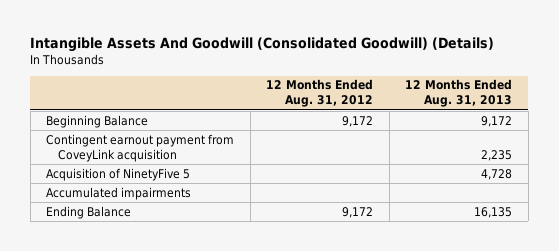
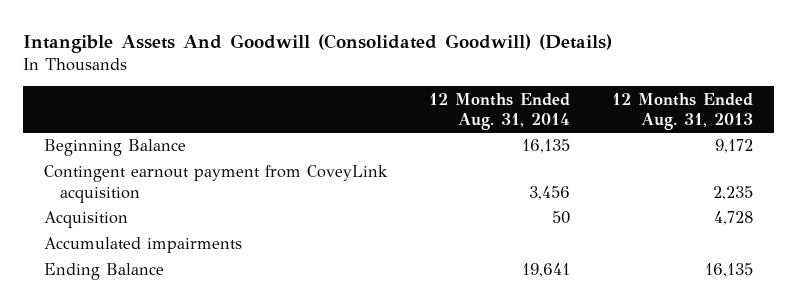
[266,79,374,108] 12 Months Ended Aug. 31, 2012 -> none
none -> [429,92,571,131] 12 Months Ended Aug. 31, 2014
[46,167,191,181] Acquisition of NinetyFive 5 -> [43,211,128,229] Acquisition

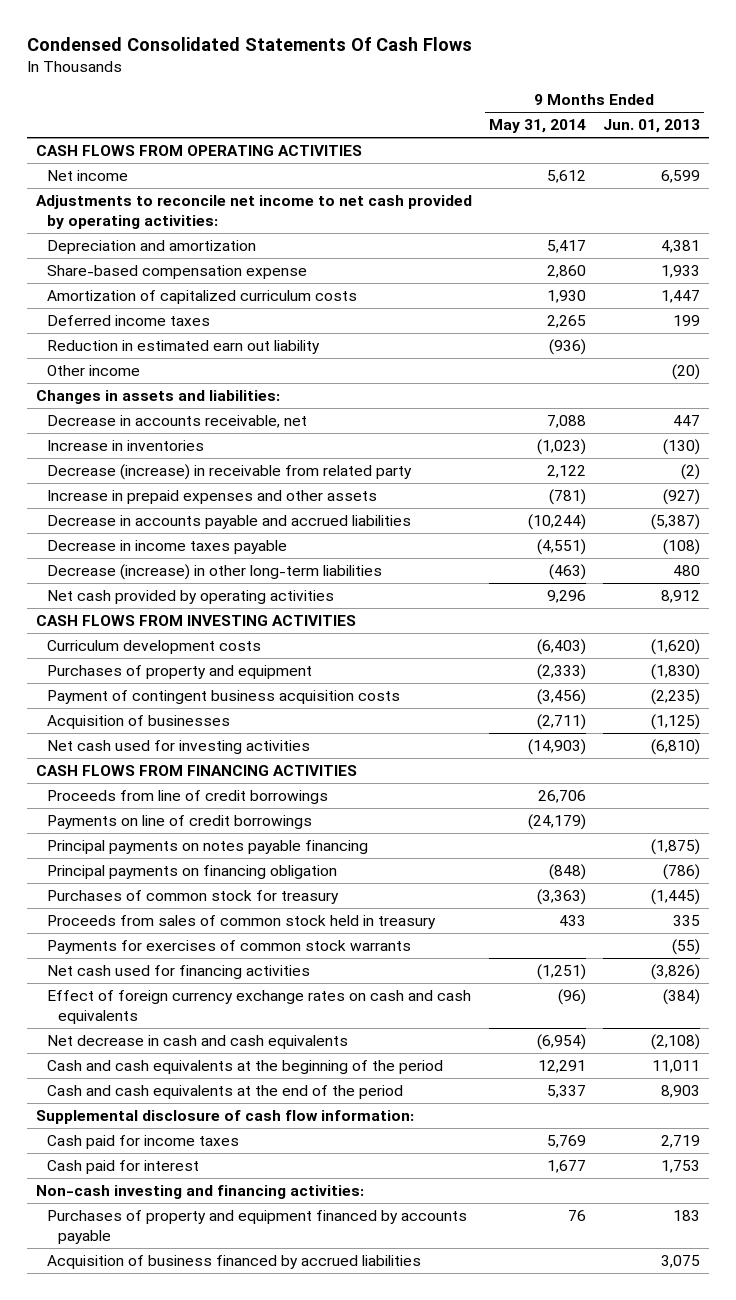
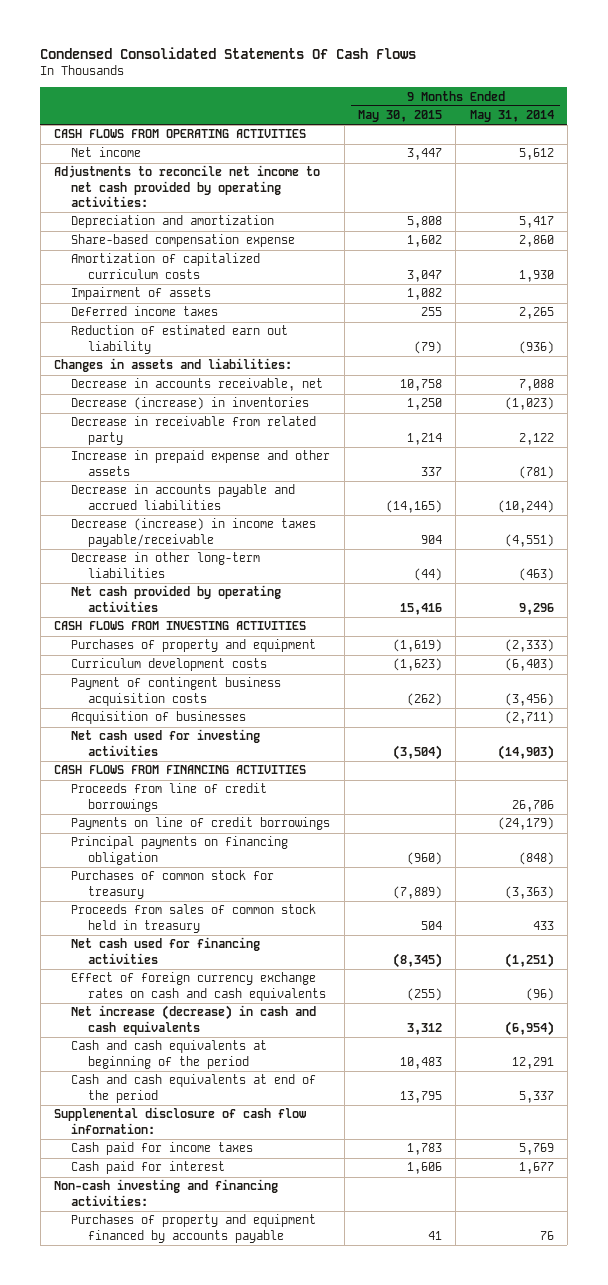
[602,119,700,134] Jun. 01, 2013 -> none
none -> [357,110,442,123] May 30, 2015
none -> [71,287,212,301] Impairment of assets
[46,364,140,376] Other income -> none
[46,339,320,354] Reduction in estimated earn out liability -> [71,325,289,354] Reduction of estimated earn out liability
[46,439,204,451] Increase in inventories -> [71,397,310,411] Decrease (increase) in inventories
[46,463,412,480] Decrease (increase) in receivable from related party -> [71,416,317,445] Decrease in receivable from related party
[46,489,377,504] Increase in prepaid expenses and other assets -> [71,450,331,476] Increase in prepaid expense and other assets
[46,539,287,554] Decrease in income taxes payable -> [71,518,317,547] Decrease (increase) in income taxes payable/receivable
[46,563,382,580] Decrease (increase) in other long-term liabilities -> [71,552,261,578] Decrease in other long-term liabilities
[46,639,261,654] Curriculum development costs -> [71,658,268,672] Curriculum development costs
[46,839,368,854] Principal payments on notes payable financing -> none
[46,939,411,954] Payments for exercises of common stock warrants -> none
[46,1034,348,1049] Net decrease in cash and cash equivalents -> [71,1005,317,1035] Net increase (decrease) in cash and cash equivalents
[46,1059,443,1074] Cash and cash equivalents at the beginning of the period -> [71,1040,268,1069] Cash and cash equivalents at beginning of the period
[46,1084,403,1099] Cash and cash equivalents at the end of the period -> [71,1074,317,1103] Cash and cash equivalents at end of the period
[46,1254,421,1269] Acquisition of business financed by accrued liabilities -> none

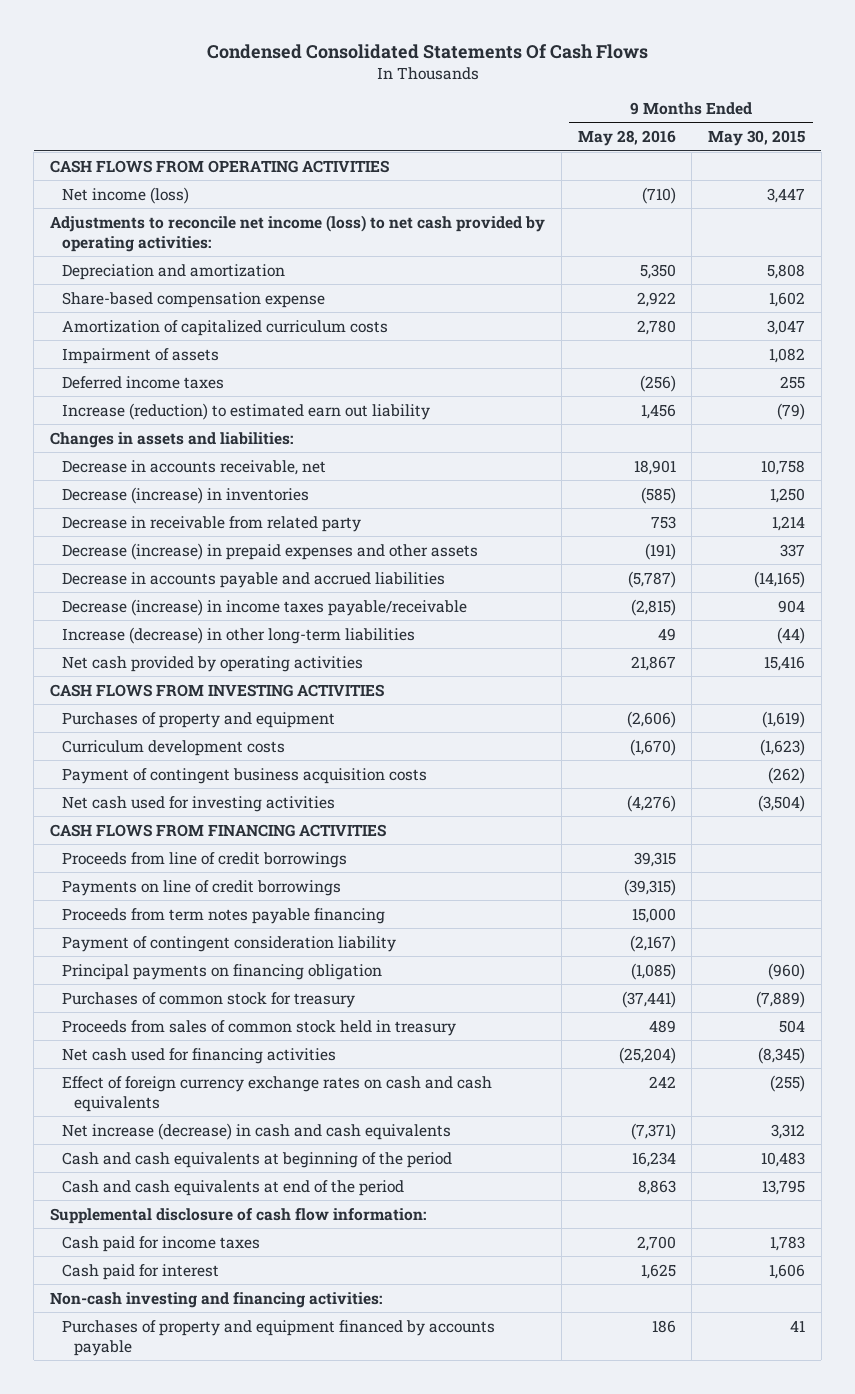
[469,110,554,123] May 31, 2014 -> none
none -> [577,130,676,147] May 28, 2016
[71,147,142,158] Net income -> [61,186,189,204] Net income (loss)
[54,165,321,208] Adjustments to reconcile net income to net cash provided by operating activities: -> [50,214,546,252] Adjustments to reconcile net income (loss) to net cash provided by operating activities:
[71,325,289,354] Reduction of estimated earn out liability -> [61,402,430,420] Increase (reduction) to estimated earn out liability
[71,450,331,476] Increase in prepaid expense and other assets -> [61,542,478,560] Decrease (increase) in prepaid expenses and other assets
[71,552,261,578] Decrease in other long-term liabilities -> [61,626,415,644] Increase (decrease) in other long-term liabilities
[71,711,247,725] Acquisition of businesses -> none
none -> [61,907,385,924] Proceeds from term notes payable financing
none -> [61,935,396,952] Payment of contingent consideration liability

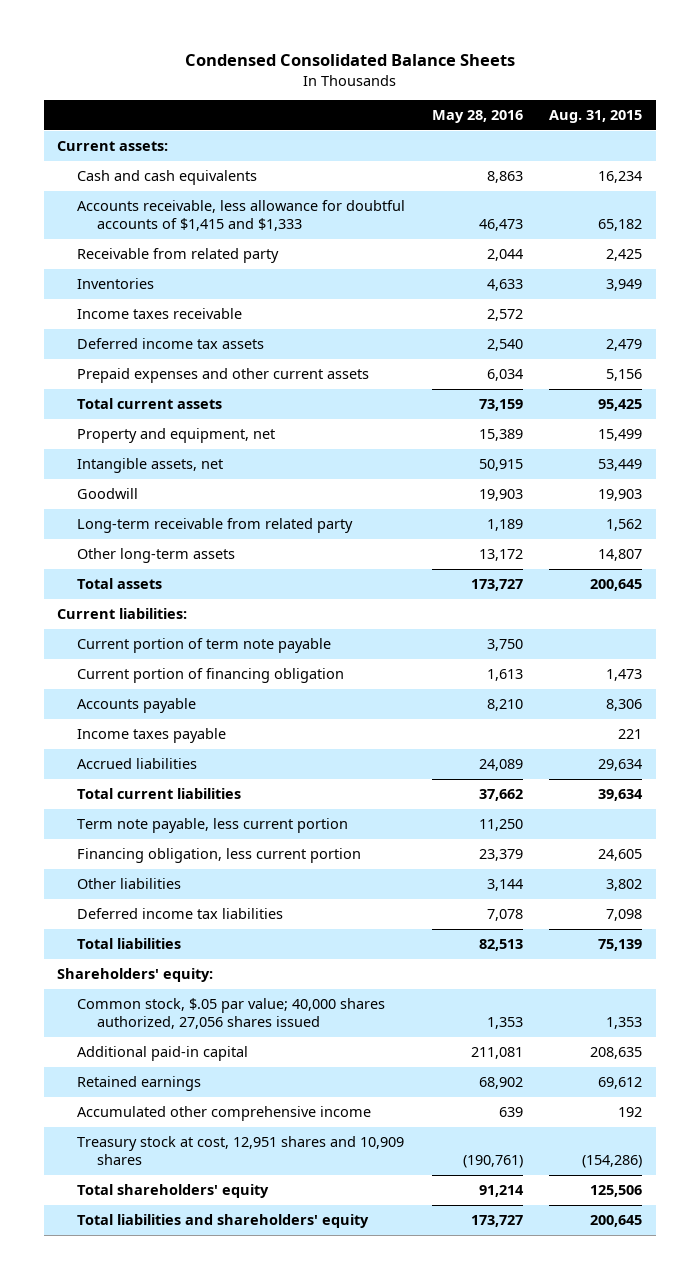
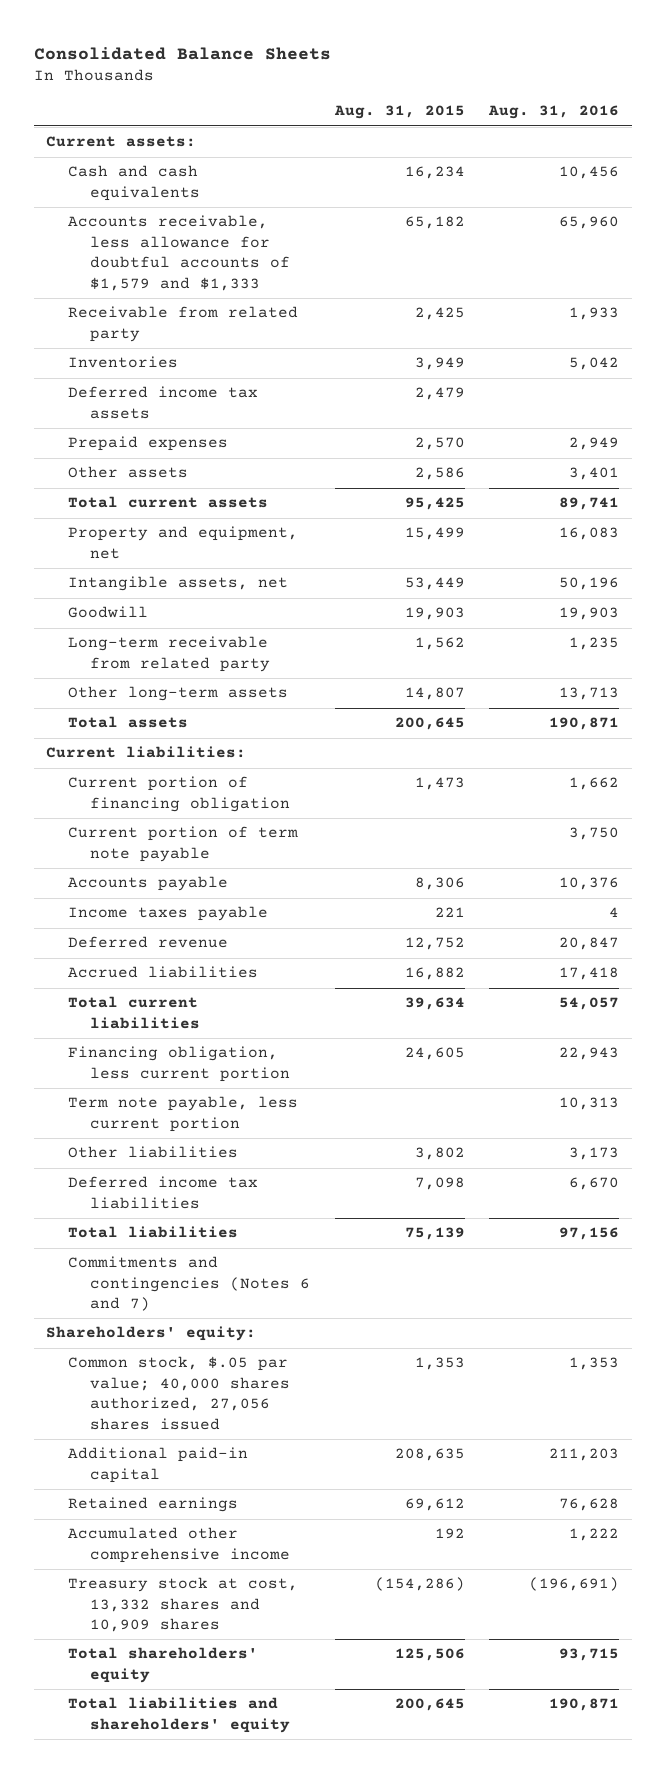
[184,54,515,67] Condensed Consolidated Balance Sheets -> [34,46,332,60] Consolidated Balance Sheets
[431,110,523,124] May 28, 2016 -> none
none -> [488,105,620,120] Aug. 31, 2016
[76,200,405,232] Accounts receivable, less allowance for doubtful accounts of $1,415 and $1,333 -> [68,215,291,291] Accounts receivable, less allowance for doubtful accounts of $1,579 and $1,333
[76,308,242,320] Income taxes receivable -> none
[76,368,369,384] Prepaid expenses and other current assets -> none
none -> [68,436,229,452] Prepaid expenses
none -> [68,466,189,479] Other assets
[76,638,331,654] Current portion of term note payable -> [68,826,299,862] Current portion of term note payable
none -> [68,936,229,949] Deferred revenue
[598,759,643,772] 29,634 -> [404,967,465,981] 16,882
[76,818,348,834] Term note payable, less current portion -> [68,1096,299,1132] Term note payable, less current portion
none -> [68,1256,311,1312] Commitments and contingencies (Notes 6 and 7)
[76,1136,404,1166] Treasury stock at cost, 12,951 shares and 10,909 shares -> [68,1577,299,1633] Treasury stock at cost, 13,332 shares and 10,909 shares

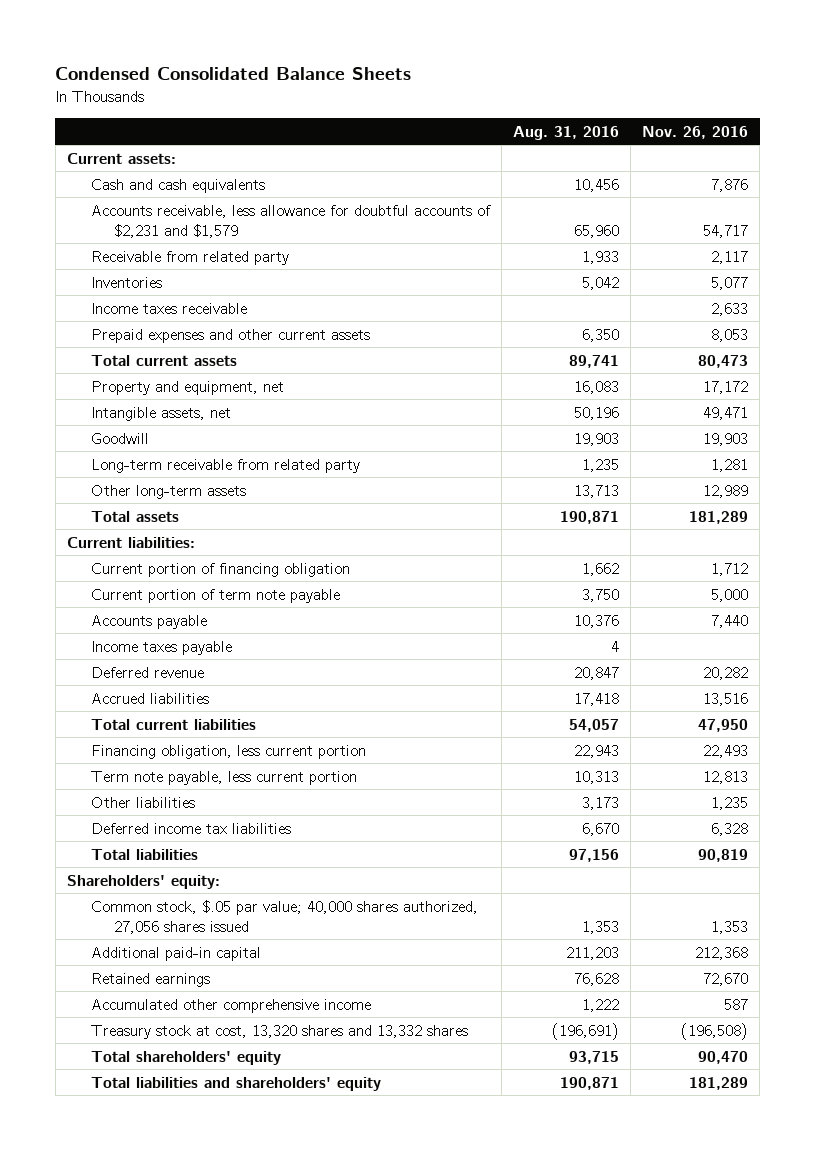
[34,46,332,60] Consolidated Balance Sheets -> [55,67,412,81] Condensed Consolidated Balance Sheets
[333,105,465,120] Aug. 31, 2015 -> none
none -> [642,125,749,139] Nov. 26, 2016
[68,215,291,291] Accounts receivable, less allowance for doubtful accounts of $1,579 and $1,333 -> [90,204,491,238] Accounts receivable, less allowance for doubtful accounts of $2,231 and $1,579
[68,386,259,419] Deferred income tax assets -> none
[68,436,229,452] Prepaid expenses -> none
[68,466,189,479] Other assets -> none
none -> [90,302,247,314] Income taxes receivable
none -> [90,328,370,343] Prepaid expenses and other current assets
[68,1256,311,1312] Commitments and contingencies (Notes 6 and 7) -> none
[68,1577,299,1633] Treasury stock at cost, 13,332 shares and 10,909 shares -> [90,1024,468,1039] Treasury stock at cost, 13,320 shares and 13,332 shares

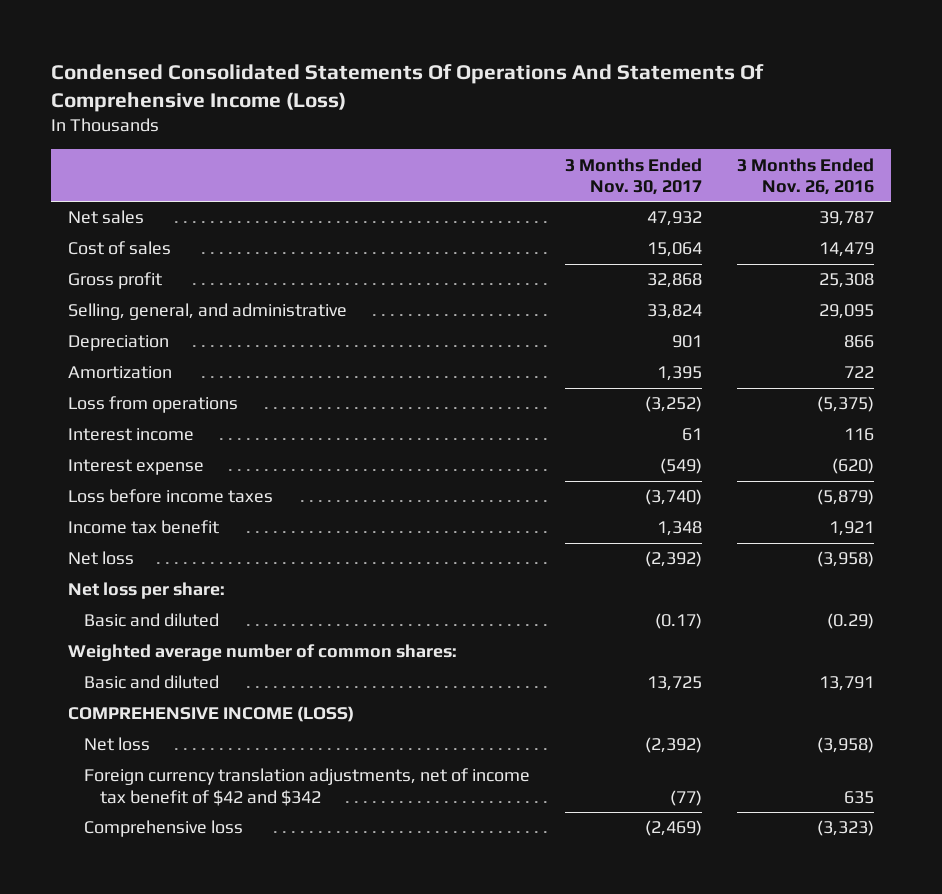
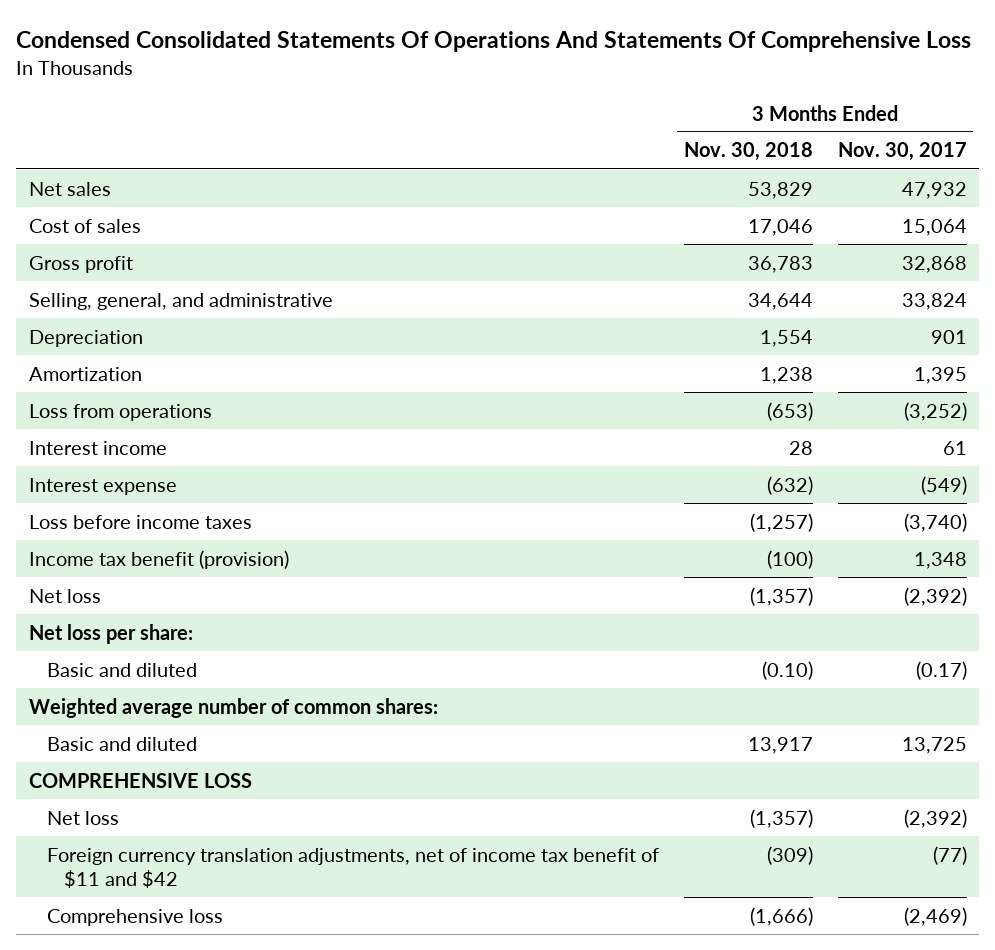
[50,63,764,112] Condensed Consolidated Statements Of Operations And Statements Of Comprehensive Income (Loss) -> [16,30,972,52] Condensed Consolidated Statements Of Operations And Statements Of Comprehensive Loss
[736,157,874,195] 3 Months Ended Nov. 26, 2016 -> none
none -> [683,142,813,162] Nov. 30, 2018
[68,520,220,535] Income tax benefit -> [28,549,289,569] Income tax benefit (provision)
[68,706,355,723] COMPREHENSIVE INCOME (LOSS) -> [28,772,252,788] COMPREHENSIVE LOSS
[84,768,531,806] Foreign currency translation adjustments, net of income tax benefit of $42 and $342 -> [46,847,659,888] Foreign currency translation adjustments, net of income tax benefit of $11 and $42

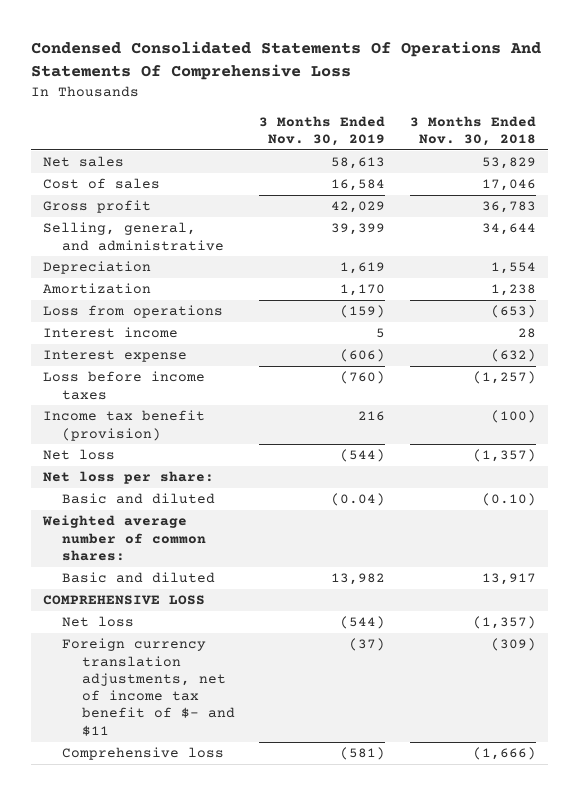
[837,142,967,162] Nov. 30, 2017 -> none
none -> [259,115,386,147] 3 Months Ended Nov. 30, 2019
[46,847,659,888] Foreign currency translation adjustments, net of income tax benefit of $11 and $42 -> [62,638,235,736] Foreign currency translation adjustments, net of income tax benefit of $- and $11

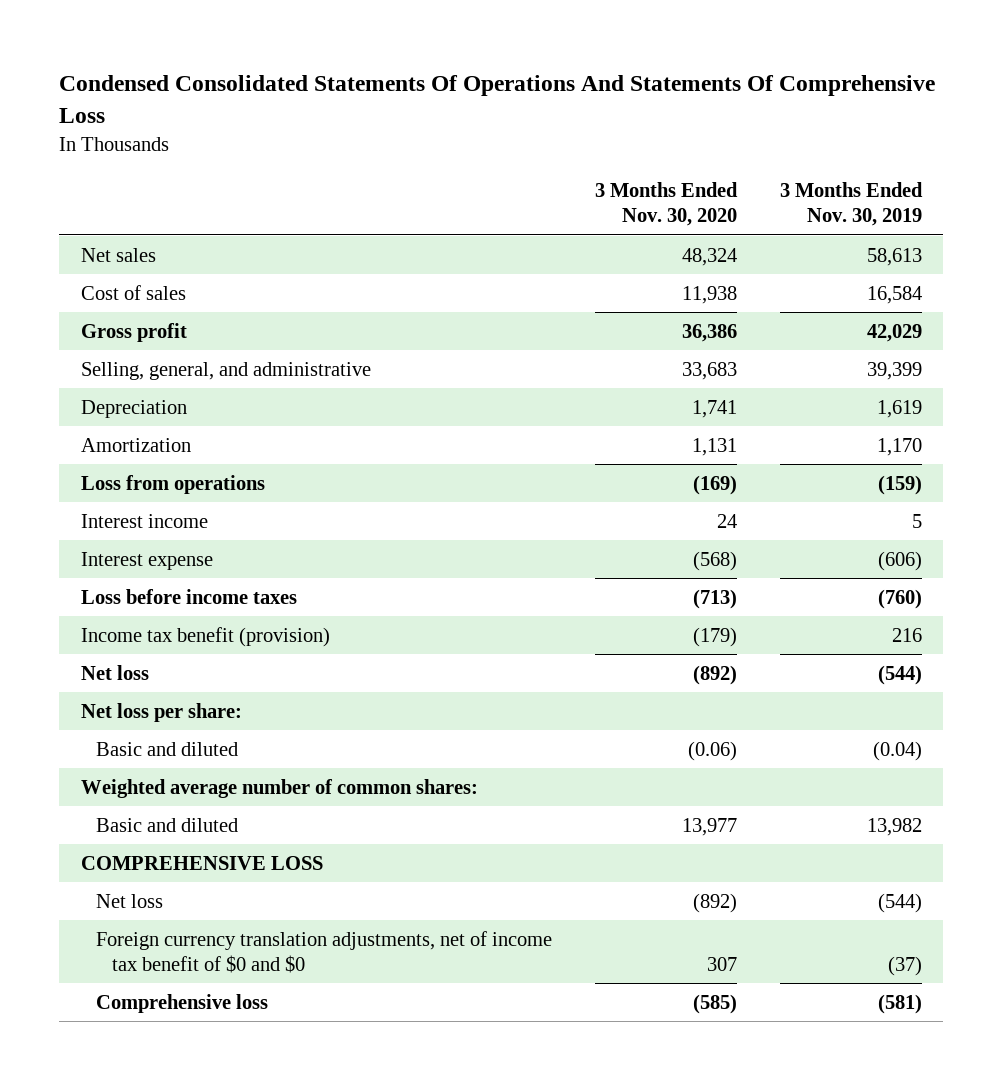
[409,115,536,147] 3 Months Ended Nov. 30, 2018 -> none
none -> [594,182,738,227] 3 Months Ended Nov. 30, 2020
[62,638,235,736] Foreign currency translation adjustments, net of income tax benefit of $- and $11 -> [96,930,553,973] Foreign currency translation adjustments, net of income tax benefit of $0 and $0

